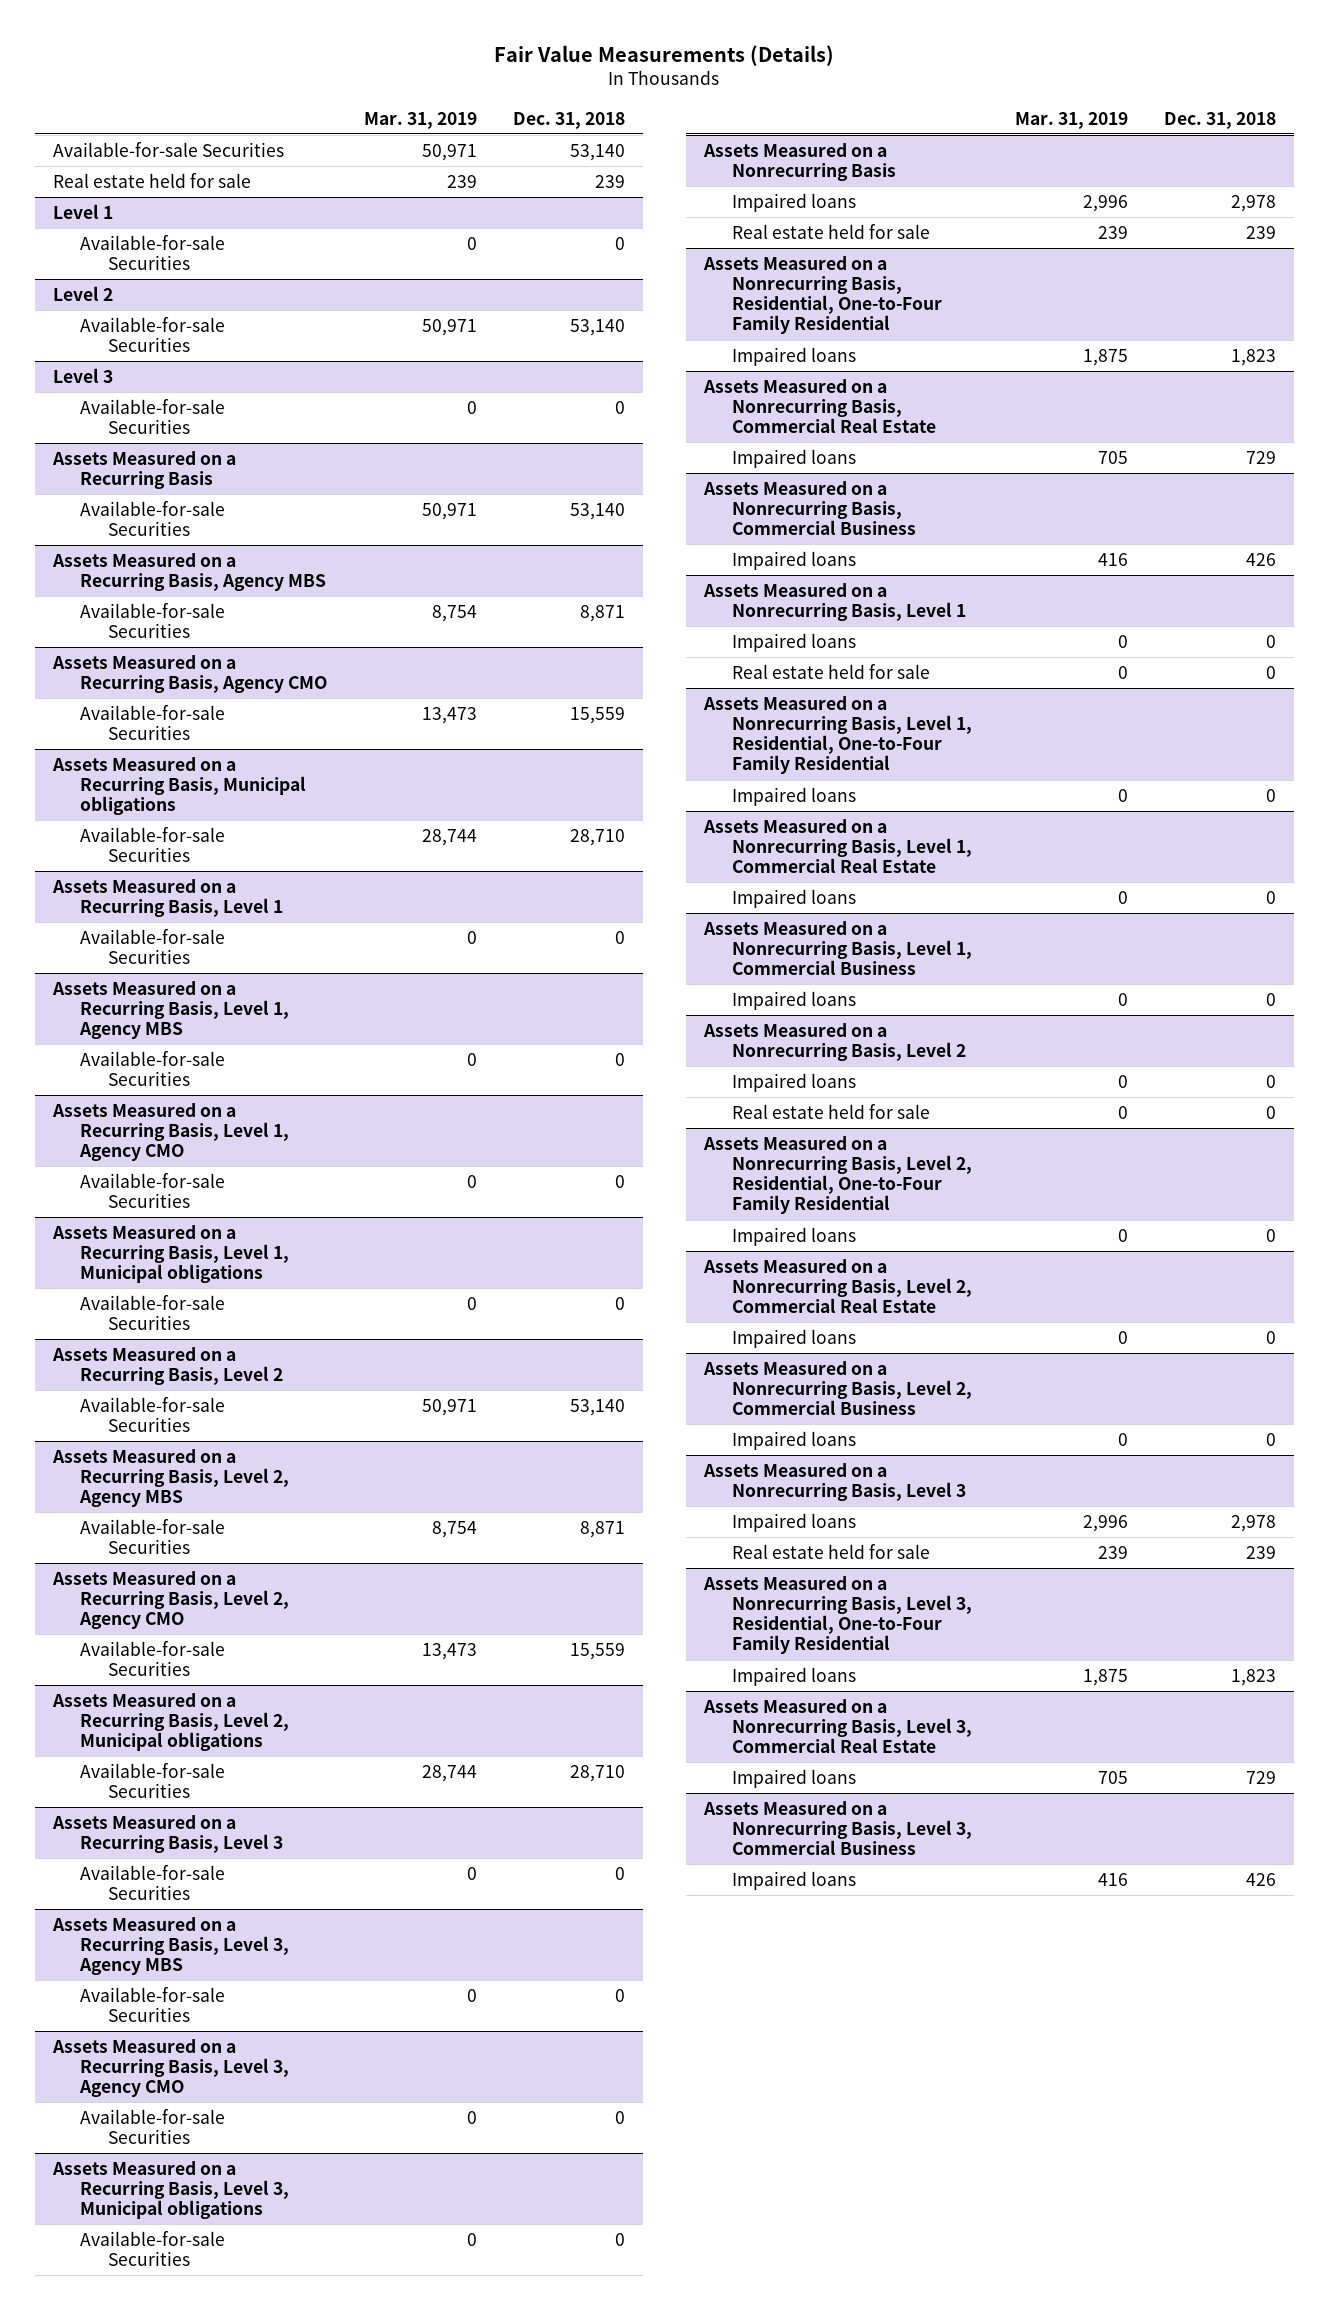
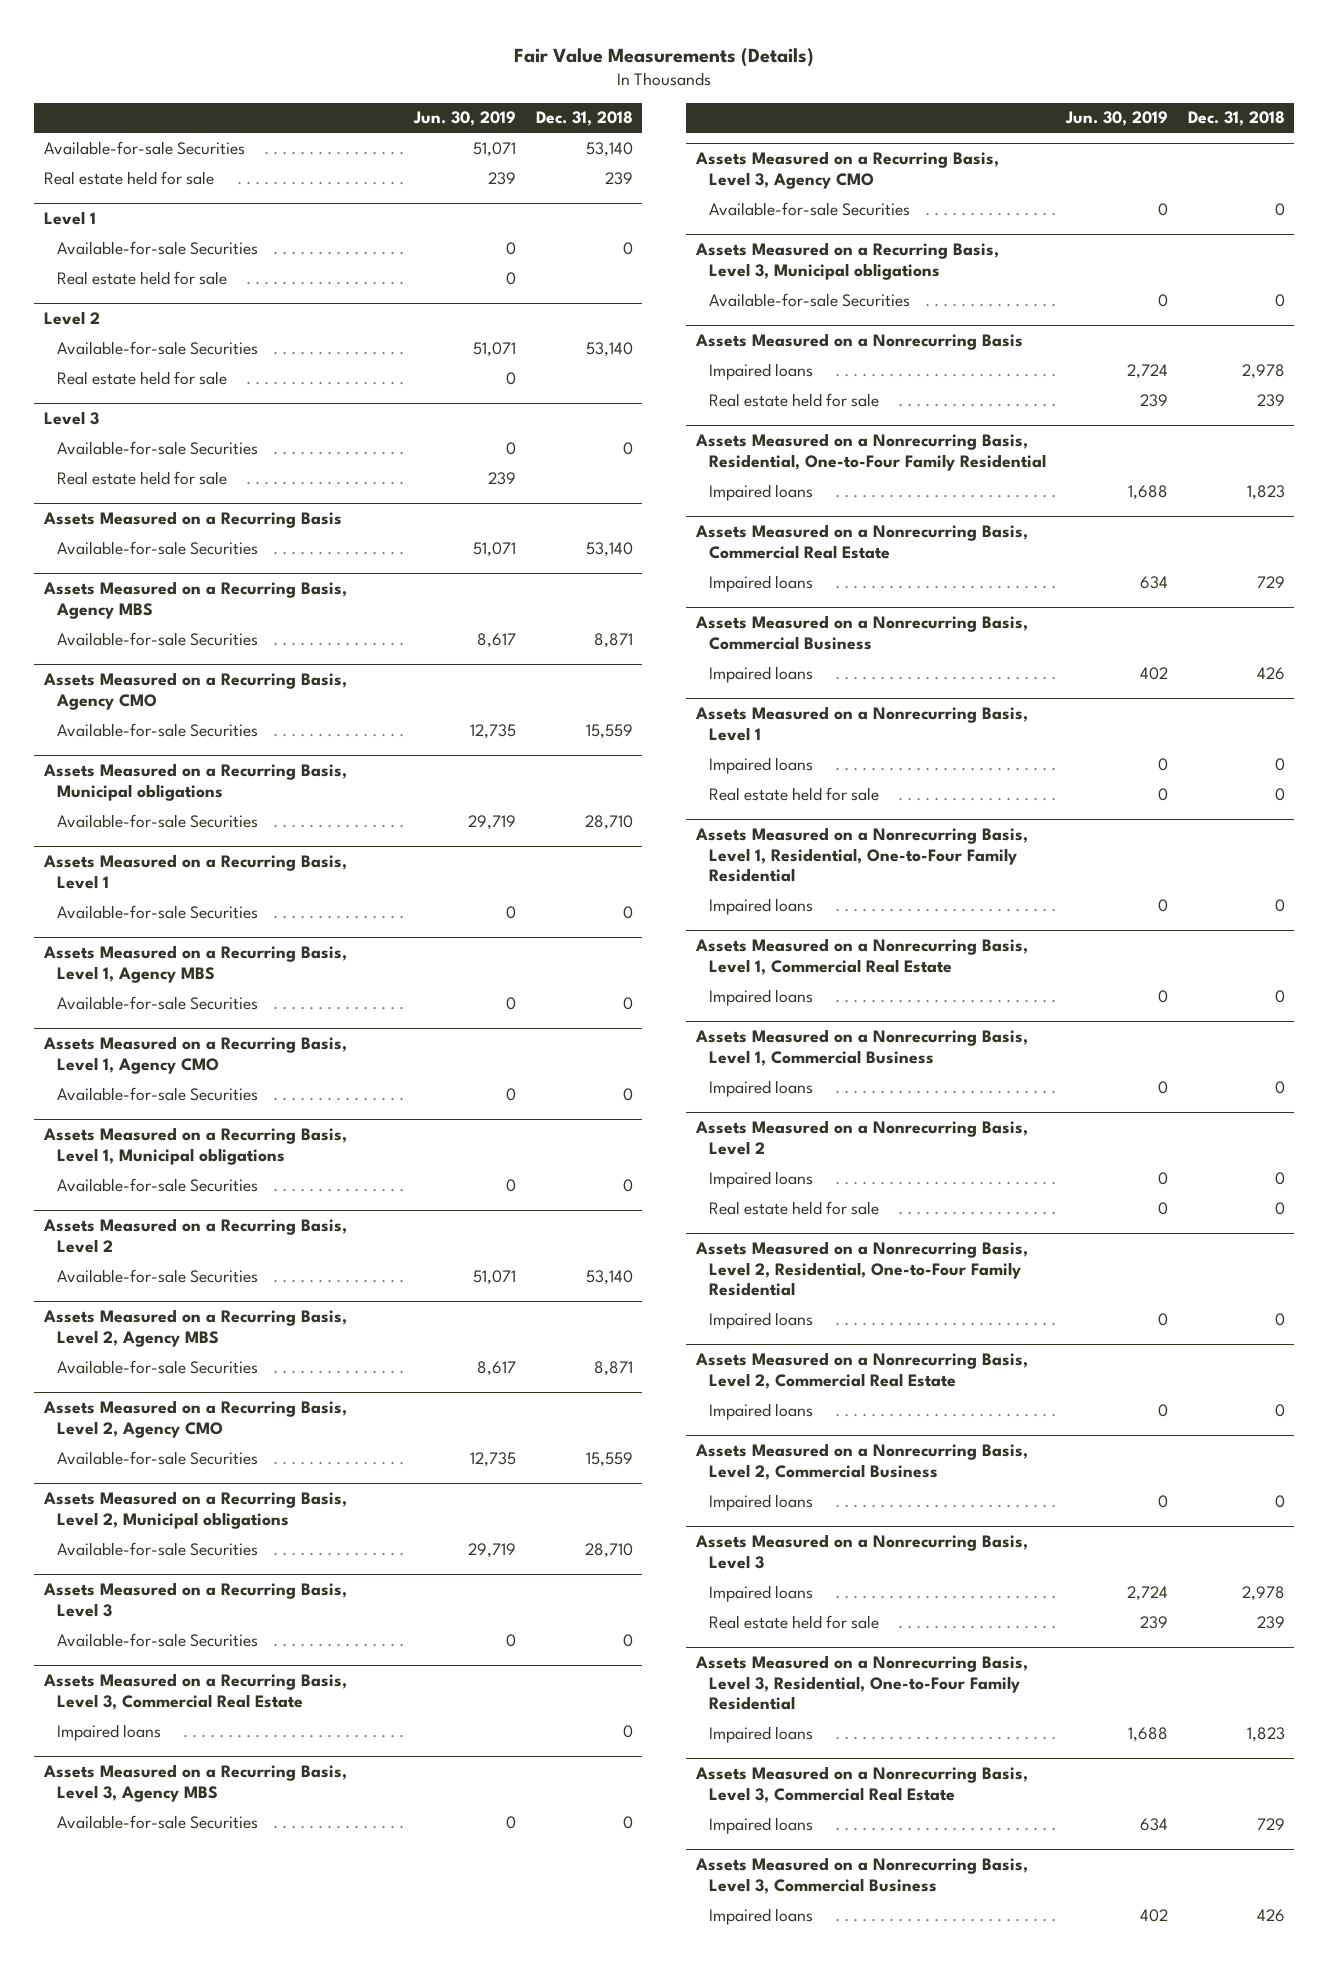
[363,111,477,129] Mar. 31, 2019 -> none
none -> [412,111,516,127] Jun. 30, 2019
none -> [57,270,228,285] Real estate held for sale
none -> [57,370,228,385] Real estate held for sale
none -> [57,470,228,485] Real estate held for sale
none -> [43,1672,348,1710] Assets Measured on a Recurring Basis, Level 3, Commercial Real Estate
none -> [57,1723,162,1741] Impaired loans

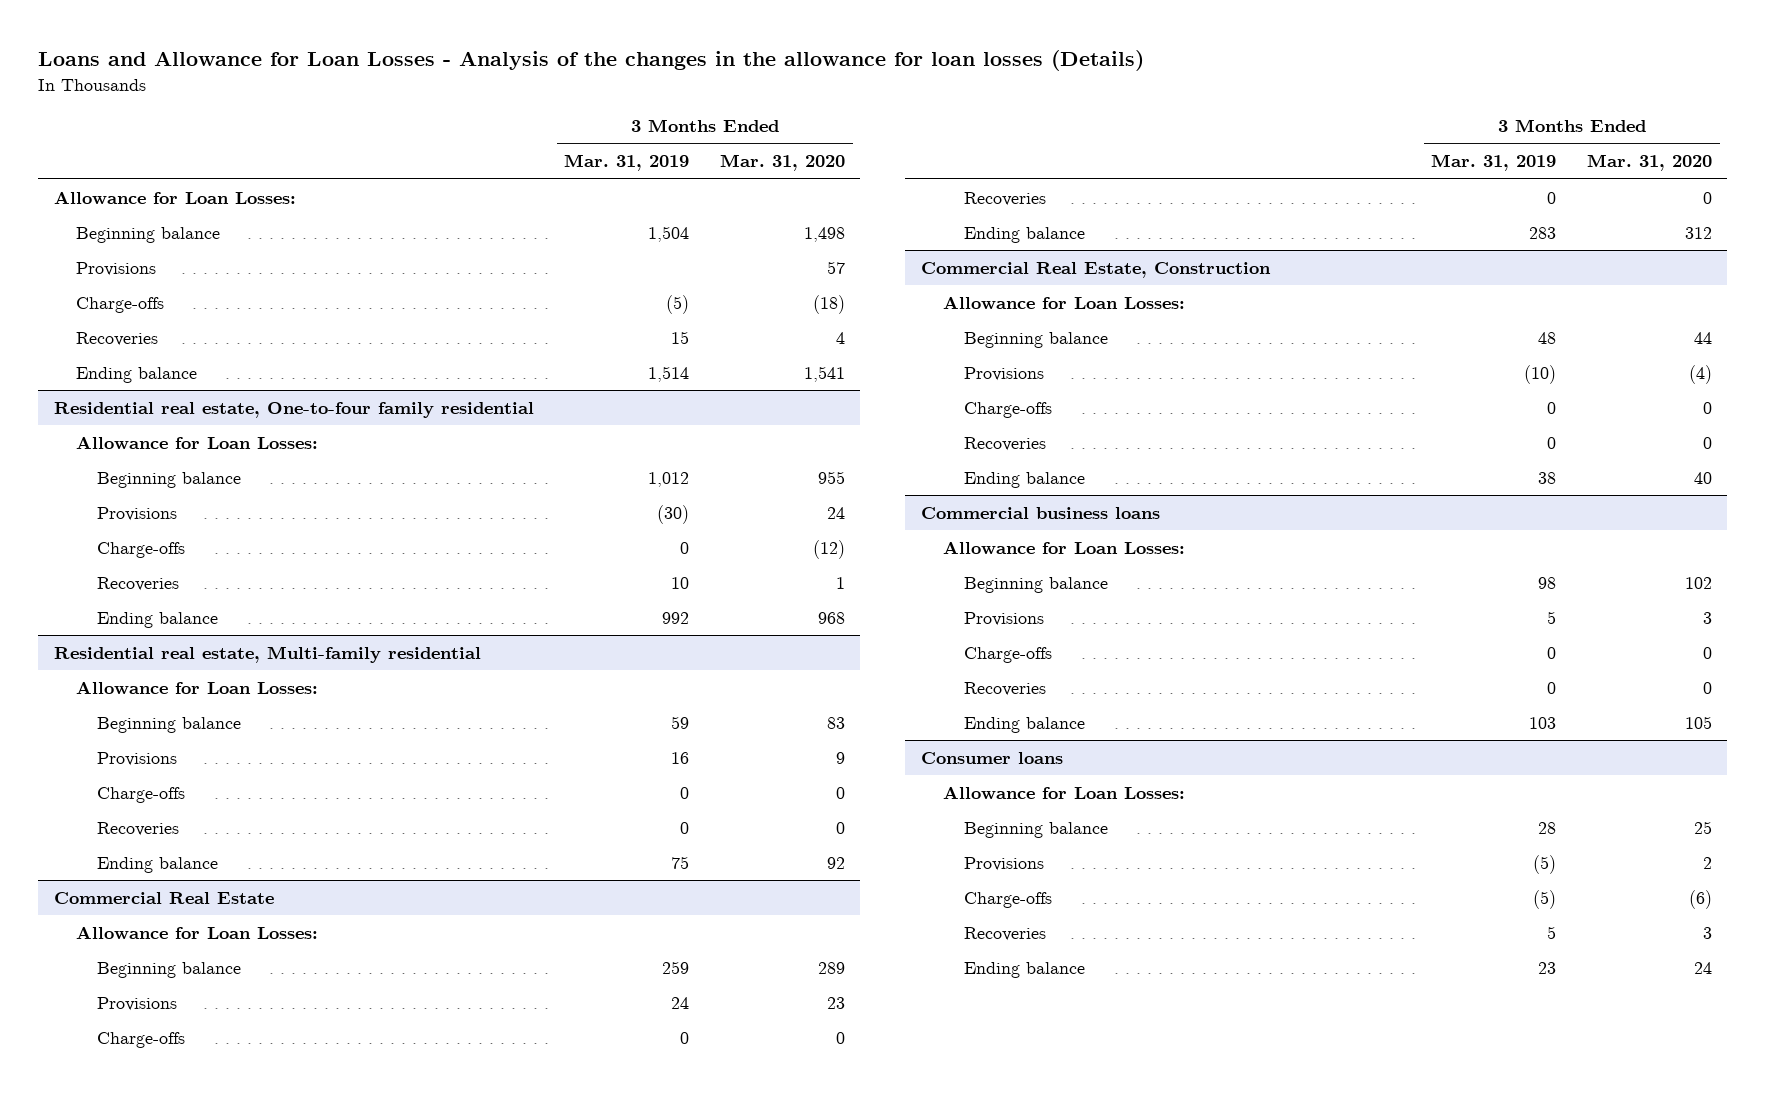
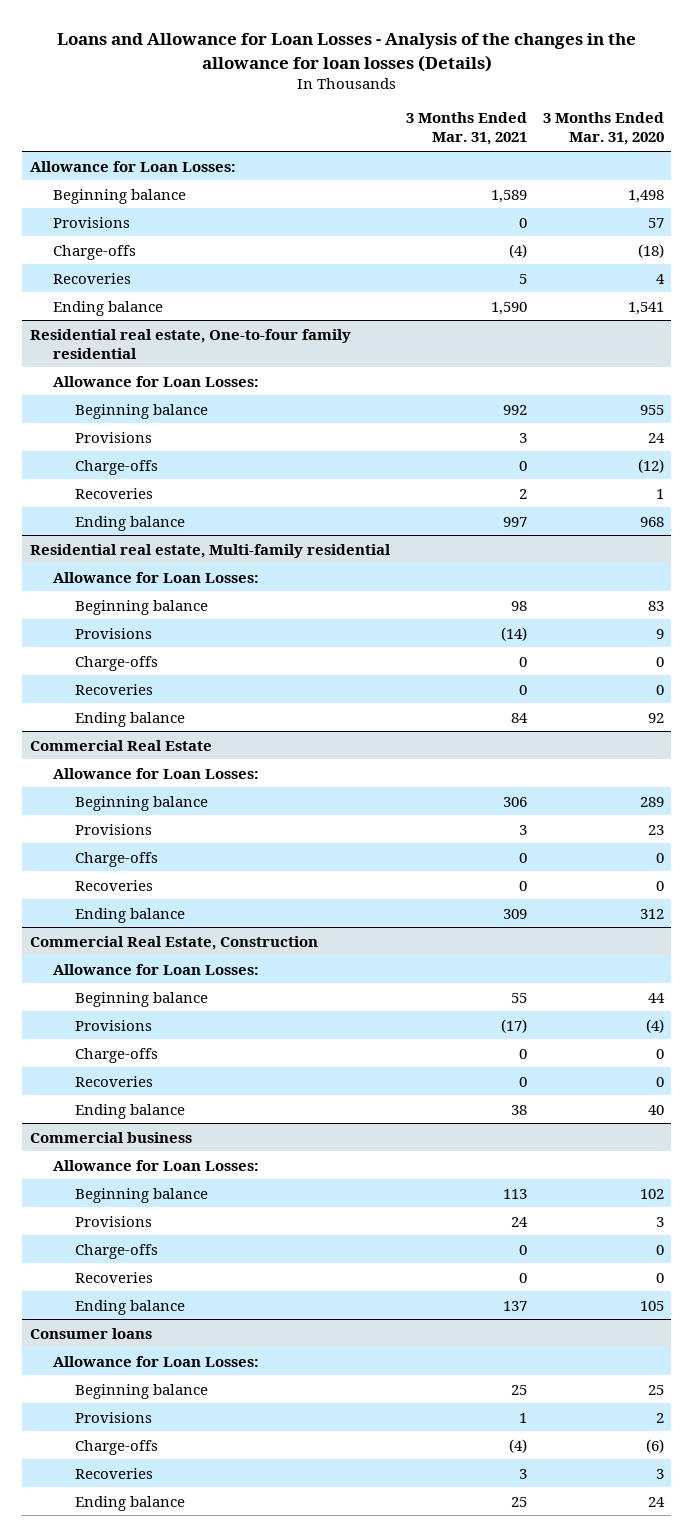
[564,154,690,172] Mar. 31, 2019 -> none
none -> [405,112,527,146] 3 Months Ended Mar. 31, 2021
[920,506,1160,519] Commercial business loans -> [30,1131,193,1143] Commercial business

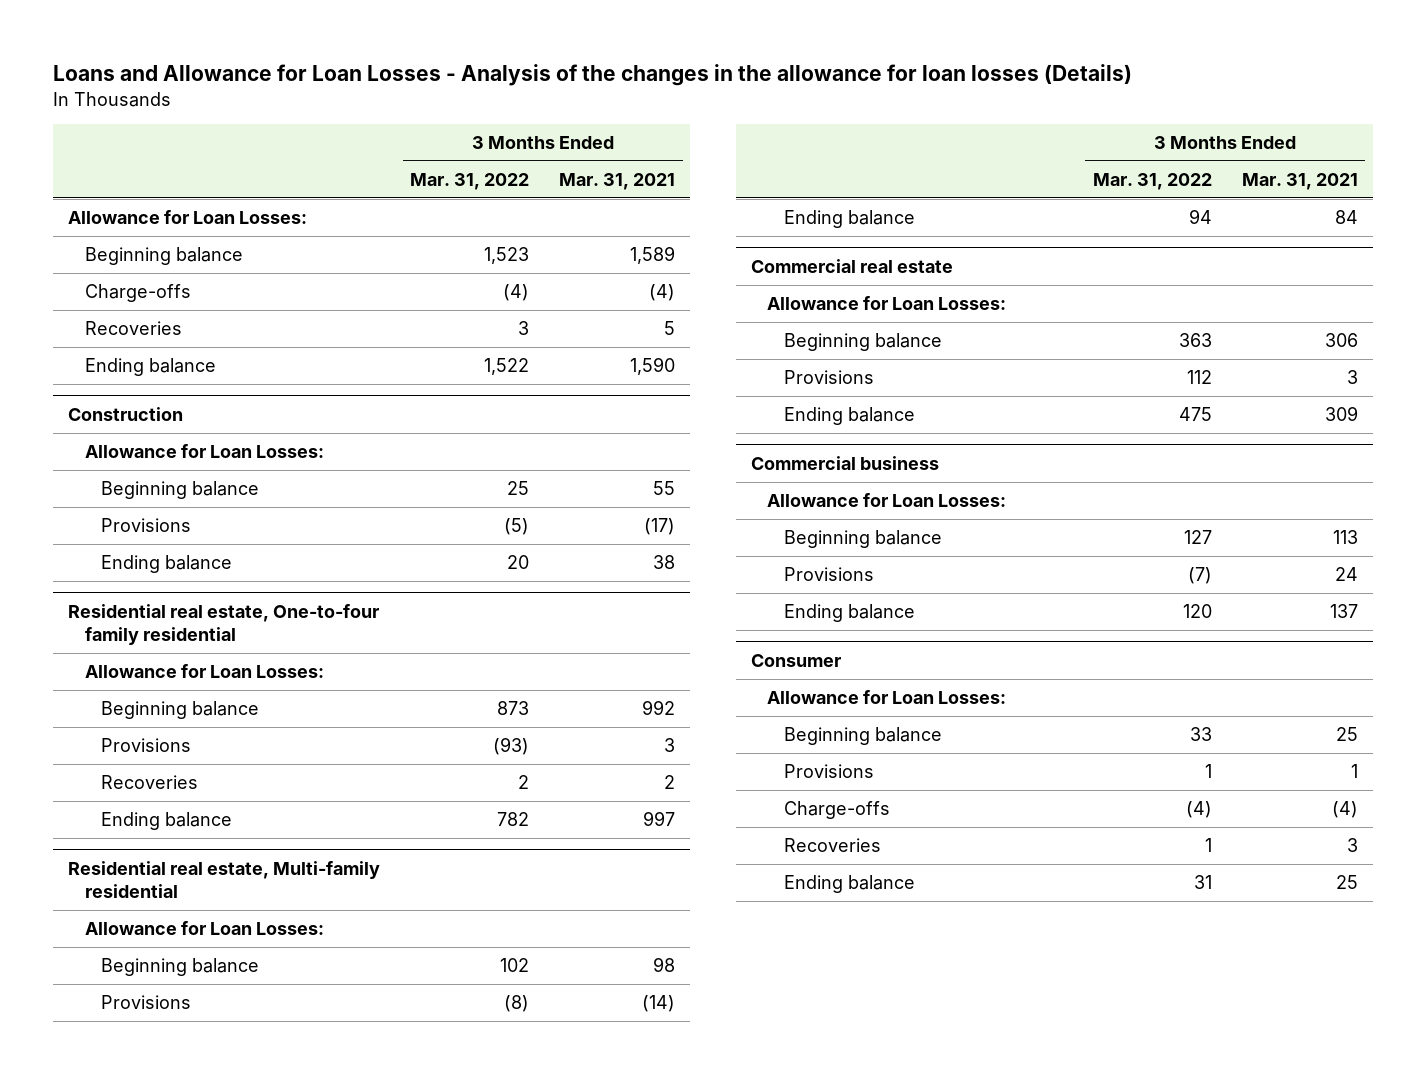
[542,112,664,146] 3 Months Ended Mar. 31, 2020 -> none
none -> [410,172,530,190] Mar. 31, 2022
[52,216,130,228] Provisions -> none
none -> [67,406,183,421] Construction
none -> [84,444,324,459] Allowance for Loan Losses:
none -> [101,481,260,500] Beginning balance
none -> [101,518,192,533] Provisions
none -> [101,555,233,574] Ending balance
[75,459,159,475] Charge-offs -> none
[75,655,159,671] Charge-offs -> none
[75,683,154,695] Recoveries -> none
[30,739,213,751] Commercial Real Estate -> [750,258,953,273] Commercial real estate
[75,851,159,867] Charge-offs -> none
[75,879,154,891] Recoveries -> none
[30,935,319,950] Commercial Real Estate, Construction -> none
[52,963,259,975] Allowance for Loan Losses: -> none
[75,991,209,1007] Beginning balance -> none
[75,1019,153,1031] Provisions -> none
[75,1047,159,1063] Charge-offs -> none
[75,1075,154,1087] Recoveries -> none
[75,1103,186,1119] Ending balance -> none
[75,1243,159,1259] Charge-offs -> none
[75,1271,154,1283] Recoveries -> none
[30,1327,153,1339] Consumer loans -> [750,653,841,667] Consumer

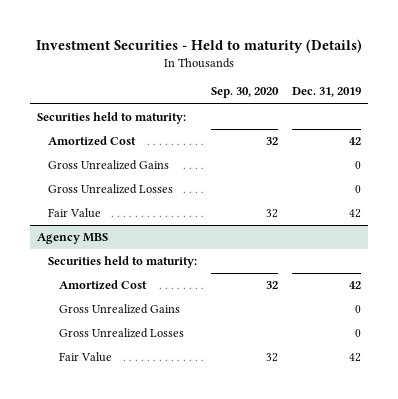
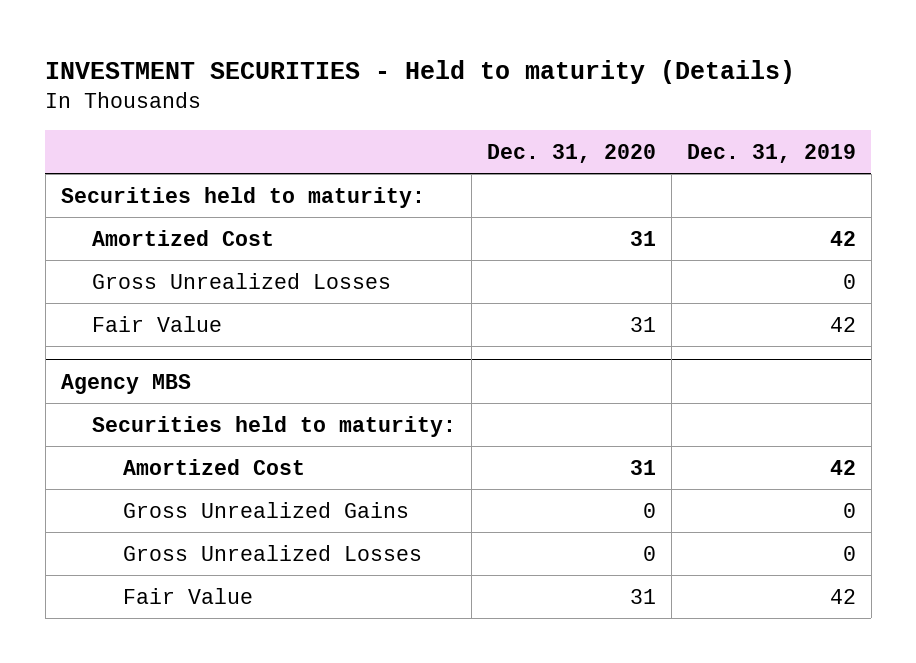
[36,38,363,53] Investment Securities - Held to maturity (Details) -> [45,59,796,84] INVESTMENT SECURITIES - Held to maturity (Details)
[211,87,280,99] Sep. 30, 2020 -> none
none -> [486,143,656,163] Dec. 31, 2020
[47,160,169,171] Gross Unrealized Gains -> none

